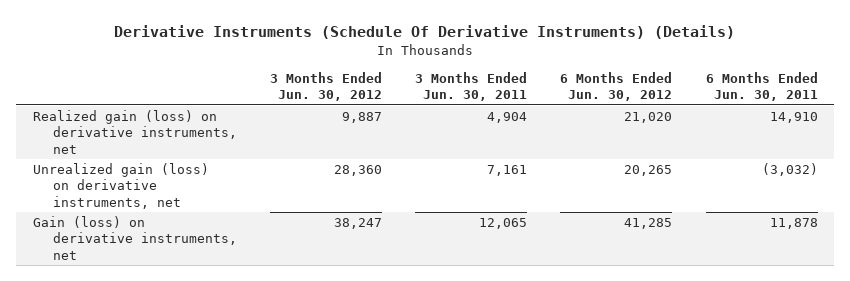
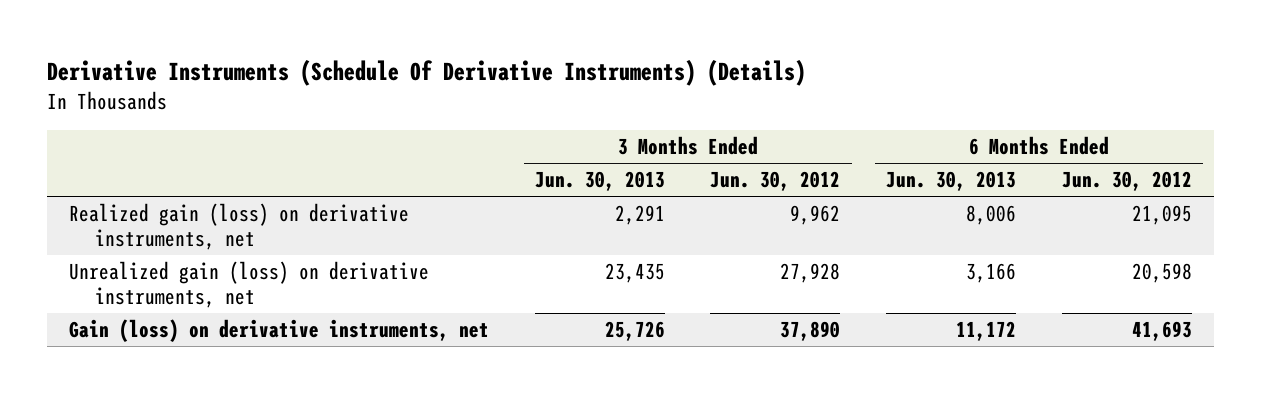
[415,71,528,102] 3 Months Ended Jun. 30, 2011 -> none
[705,71,818,102] 6 Months Ended Jun. 30, 2011 -> none
none -> [534,171,665,192] Jun. 30, 2013
none -> [886,171,1017,192] Jun. 30, 2013
[342,111,383,123] 9,887 -> [790,205,841,226] 9,962
[624,111,673,123] 21,020 -> [1131,205,1192,226] 21,095
[334,164,383,176] 28,360 -> [780,263,841,284] 27,928
[624,164,673,176] 20,265 -> [1131,263,1192,284] 20,598
[334,217,383,229] 38,247 -> [780,321,841,342] 37,890
[624,217,673,229] 41,285 -> [1131,321,1192,342] 41,693

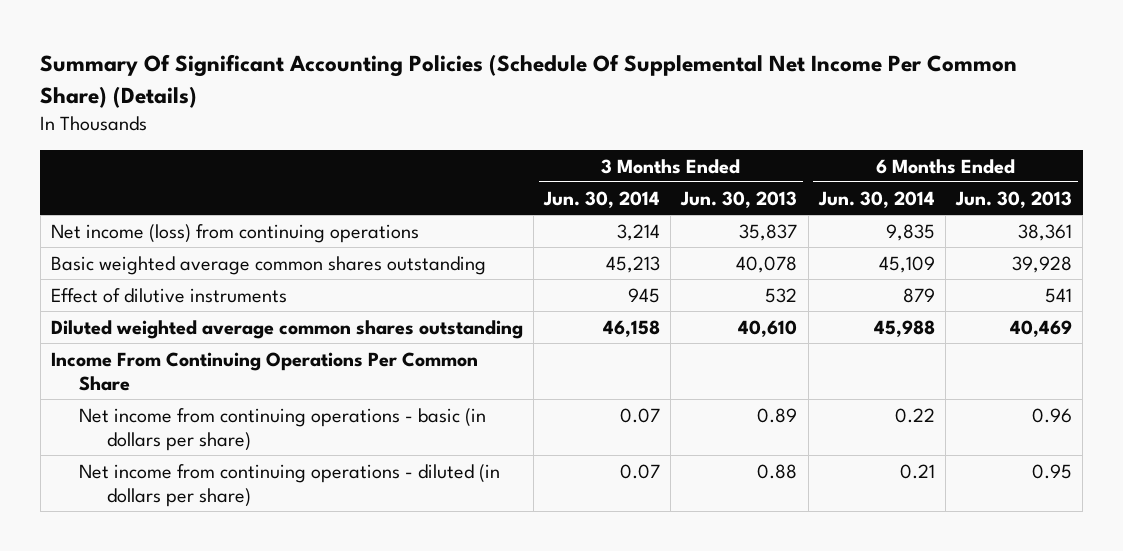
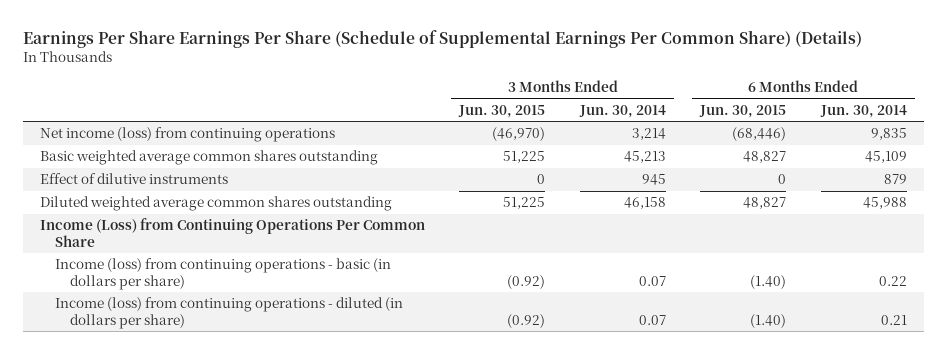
[40,54,1018,108] Summary Of Significant Accounting Policies (Schedule Of Supplemental Net Income Per Common Share) (Details) -> [22,29,862,48] Earnings Per Share Earnings Per Share (Schedule of Supplemental Earnings Per Common Share) (Details)
[680,190,798,208] Jun. 30, 2013 -> none
[955,190,1073,208] Jun. 30, 2013 -> none
none -> [458,104,546,118] Jun. 30, 2015
none -> [699,104,787,118] Jun. 30, 2015
[50,351,478,391] Income From Continuing Operations Per Common Share -> [39,218,425,247] Income (Loss) from Continuing Operations Per Common Share
[78,407,486,451] Net income from continuing operations - basic (in dollars per share) -> [55,258,392,290] Income (loss) from continuing operations - basic (in dollars per share)
[78,463,500,507] Net income from continuing operations - diluted (in dollars per share) -> [55,297,404,329] Income (loss) from continuing operations - diluted (in dollars per share)

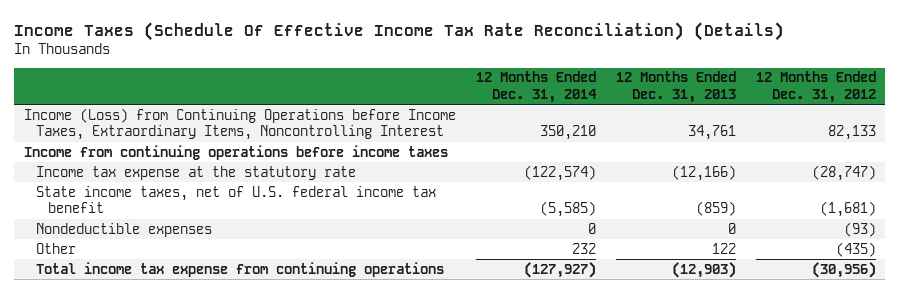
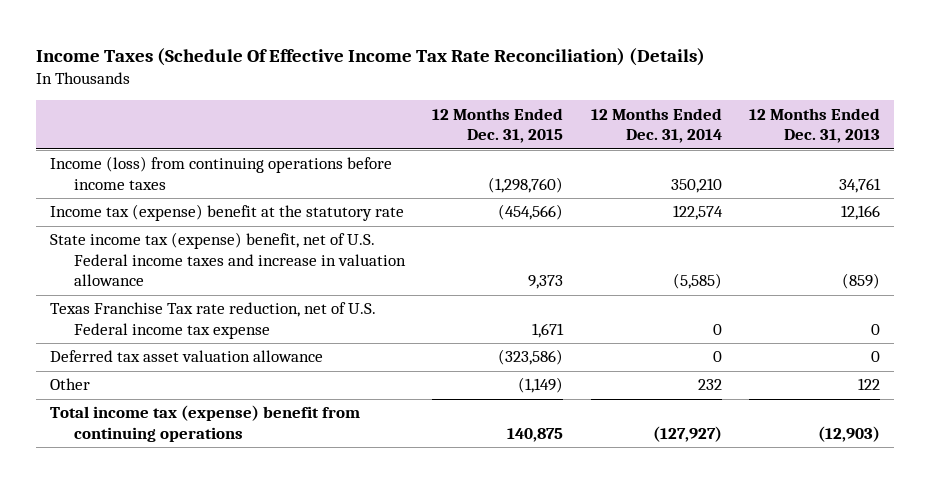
[755,71,876,103] 12 Months Ended Dec. 31, 2012 -> none
none -> [432,107,564,144] 12 Months Ended Dec. 31, 2015
[24,144,449,160] Income from continuing operations before income taxes -> none
[36,222,213,237] Nondeductible expenses -> none
[24,107,457,141] Income (Loss) from Continuing Operations before Income Taxes, Extraordinary Items, Noncontrolling Interest -> [50,156,393,190] Income (loss) from continuing operations before income taxes
[36,165,357,180] Income tax expense at the statutory rate -> [50,204,405,222] Income tax (expense) benefit at the statutory rate
[524,164,597,181] (122,574) -> [672,205,723,221] 122,574
[671,164,736,181] (12,166) -> [841,205,881,221] 12,166
[36,185,437,214] State income taxes, net of U.S. federal income tax benefit -> [50,232,407,287] State income tax (expense) benefit, net of U.S. Federal income taxes and increase in valuation allowance
none -> [50,302,377,339] Texas Franchise Tax rate reduction, net of U.S. Federal income tax expense
none -> [50,350,324,363] Deferred tax asset valuation allowance
[36,261,445,277] Total income tax expense from continuing operations -> [50,405,361,442] Total income tax (expense) benefit from continuing operations

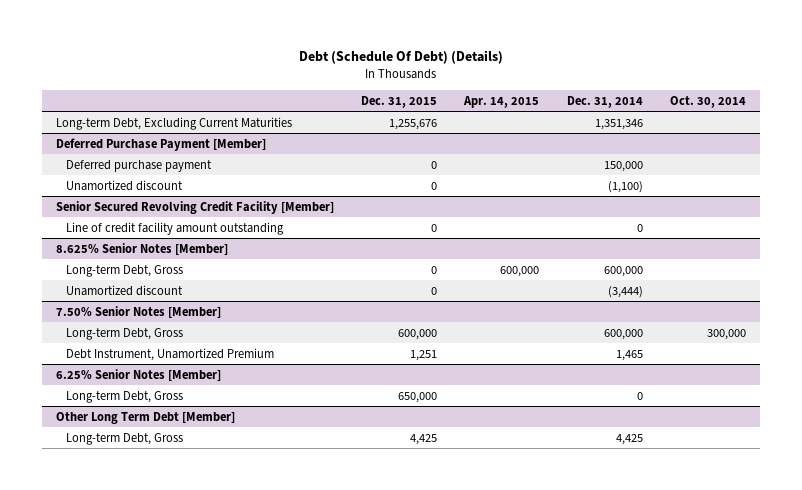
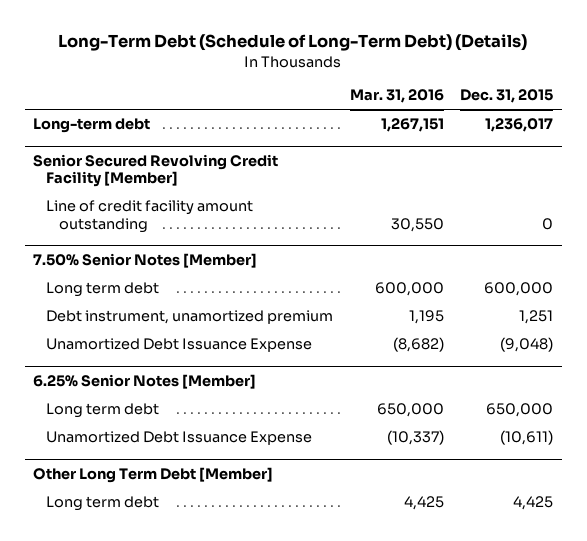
[298,50,503,65] Debt (Schedule Of Debt) (Details) -> [58,34,528,52] Long-Term Debt (Schedule of Long-Term Debt) (Details)
[463,95,540,108] Apr. 14, 2015 -> none
[566,95,643,108] Dec. 31, 2014 -> none
[669,95,746,108] Oct. 30, 2014 -> none
none -> [349,89,444,104] Mar. 31, 2016
[55,137,266,151] Deferred Purchase Payment [Member] -> none
[65,159,212,172] Deferred purchase payment -> none
[65,179,183,191] Unamortized discount -> none
[55,116,292,130] Long-term Debt, Excluding Current Maturities -> [33,118,151,134] Long-term debt
[389,118,438,130] 1,255,676 -> [485,118,554,133] 1,236,017
[55,242,228,255] 8.625% Senior Notes [Member] -> none
[65,264,183,277] Long-term Debt, Gross -> none
[65,284,183,296] Unamortized discount -> none
[65,327,183,340] Long-term Debt, Gross -> [46,282,160,298] Long term debt
[65,347,274,361] Debt Instrument, Unamortized Premium -> [46,310,334,325] Debt instrument, unamortized premium
none -> [46,338,313,353] Unamortized Debt Issuance Expense
[65,390,183,403] Long-term Debt, Gross -> [46,403,160,419] Long term debt
none -> [46,431,313,446] Unamortized Debt Issuance Expense
[65,432,183,445] Long-term Debt, Gross -> [46,496,160,512] Long term debt

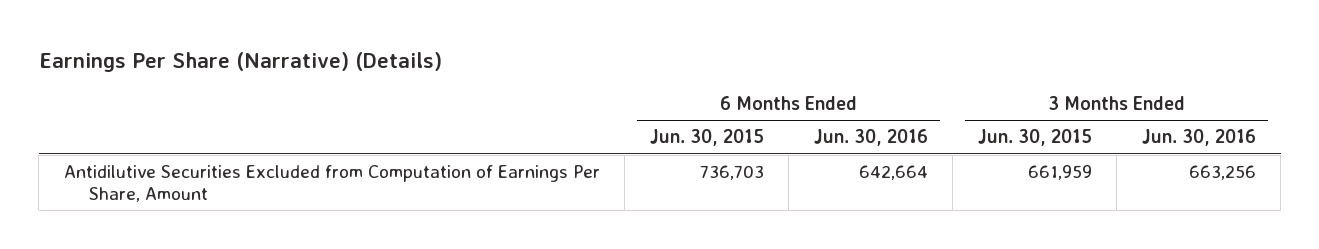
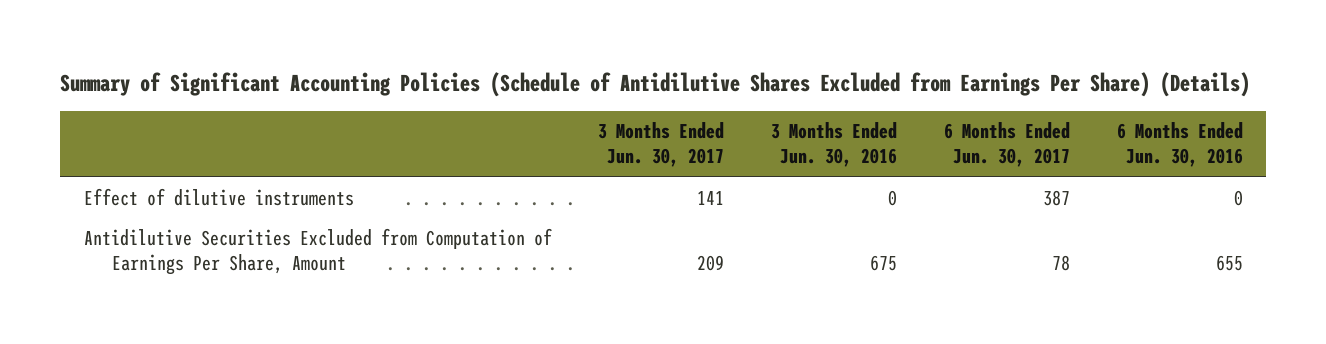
[38,52,442,73] Earnings Per Share (Narrative) (Details) -> [60,72,1251,98] Summary of Significant Accounting Policies (Schedule of Antidilutive Shares Excluded from Earnings Per Share) (Details)
[649,129,764,147] Jun. 30, 2015 -> none
[977,129,1092,147] Jun. 30, 2015 -> none
none -> [598,122,725,168] 3 Months Ended Jun. 30, 2017
none -> [943,122,1070,168] 6 Months Ended Jun. 30, 2017
none -> [83,188,354,207] Effect of dilutive instruments
[858,165,928,181] 642,664 -> [1215,255,1243,272] 655
[1188,165,1256,181] 663,256 -> [870,255,898,272] 675

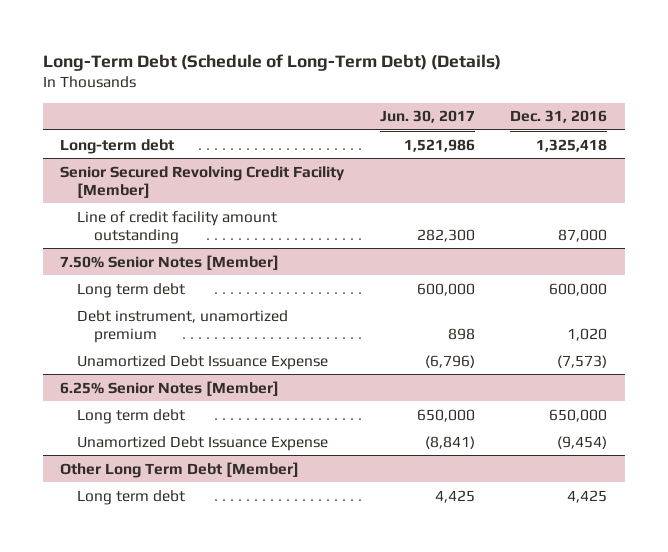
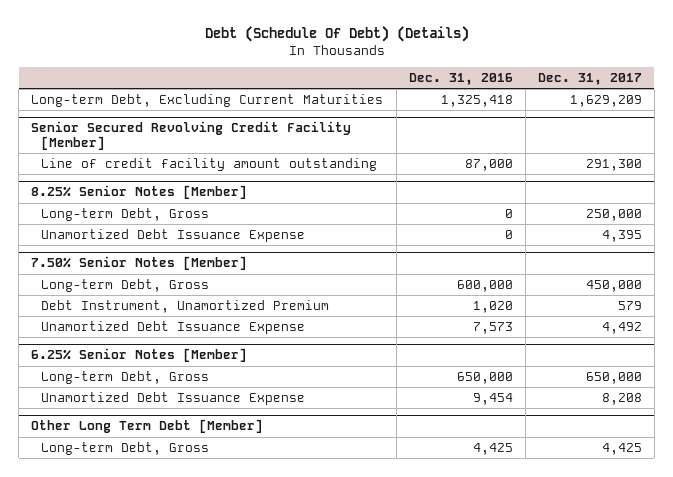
[42,53,501,71] Long-Term Debt (Schedule of Long-Term Debt) (Details) -> [204,26,469,43] Debt (Schedule Of Debt) (Details)
[379,110,475,124] Jun. 30, 2017 -> none
none -> [537,73,642,86] Dec. 31, 2017
[60,138,175,154] Long-term debt -> [31,93,384,107] Long-term Debt, Excluding Current Maturities
none -> [31,185,248,200] 8.25% Senior Notes [Member]
none -> [40,207,209,221] Long-term Debt, Gross
none -> [40,228,305,242] Unamortized Debt Issuance Expense
[77,282,186,298] Long term debt -> [40,278,209,292] Long-term Debt, Gross
[77,309,289,343] Debt instrument, unamortized premium -> [40,299,329,313] Debt Instrument, Unamortized Premium
[557,354,608,368] (7,573) -> [472,321,513,334] 7,573
[77,408,186,424] Long term debt -> [40,370,209,384] Long-term Debt, Gross
[557,435,608,449] (9,454) -> [472,392,513,405] 9,454
[77,489,186,505] Long term debt -> [40,441,209,455] Long-term Debt, Gross

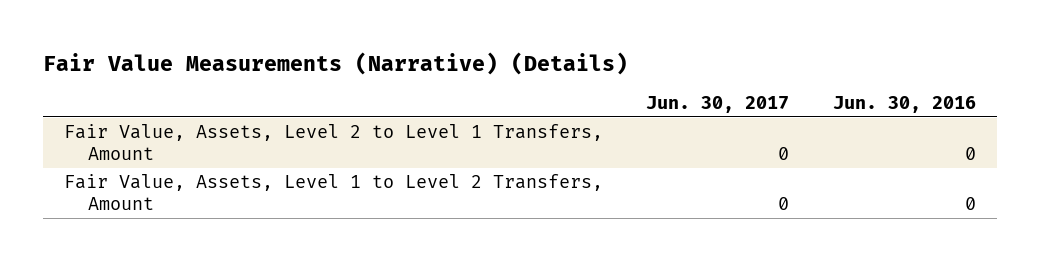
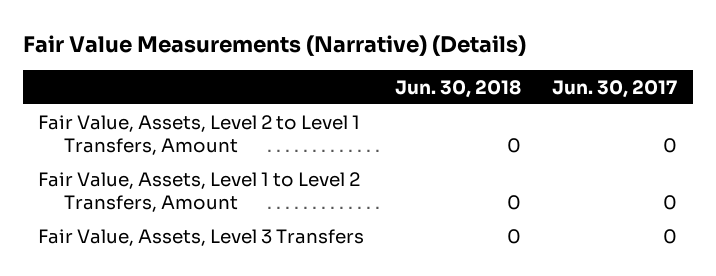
[832,96,976,114] Jun. 30, 2016 -> none
none -> [395,79,522,98] Jun. 30, 2018
none -> [38,228,365,246] Fair Value, Assets, Level 3 Transfers

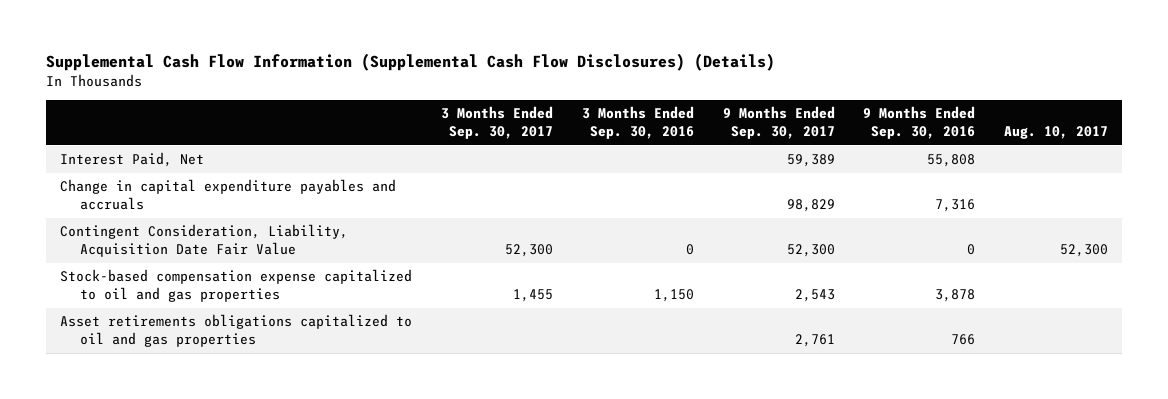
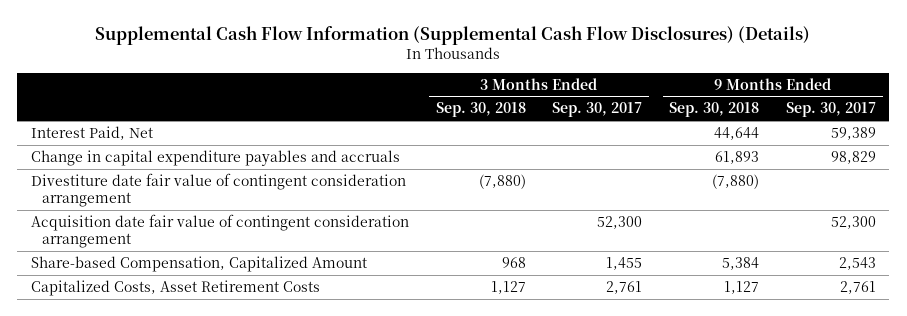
[581,106,694,140] 3 Months Ended Sep. 30, 2016 -> none
[863,106,976,140] 9 Months Ended Sep. 30, 2016 -> none
[1003,126,1108,140] Aug. 10, 2017 -> none
none -> [435,102,526,118] Sep. 30, 2018
none -> [669,102,760,118] Sep. 30, 2018
[60,314,413,348] Asset retirements obligations capitalized to oil and gas properties -> none
none -> [30,172,406,208] Divestiture date fair value of contingent consideration arrangement
[60,224,349,258] Contingent Consideration, Liability, Acquisition Date Fair Value -> [30,213,409,249] Acquisition date fair value of contingent consideration arrangement
[60,269,413,303] Stock-based compensation expense capitalized to oil and gas properties -> [30,255,367,272] Share-based Compensation, Capitalized Amount
none -> [30,279,320,296] Capitalized Costs, Asset Retirement Costs

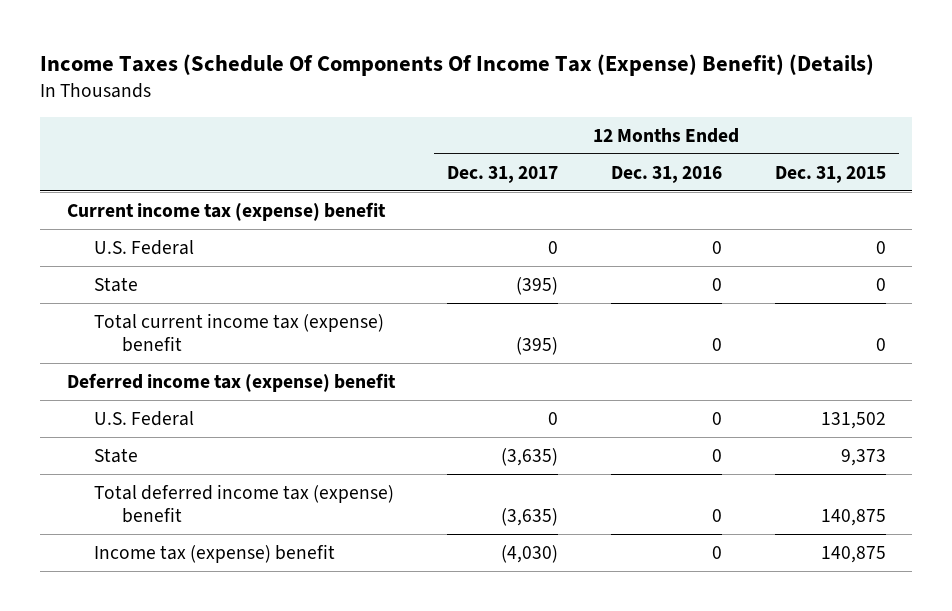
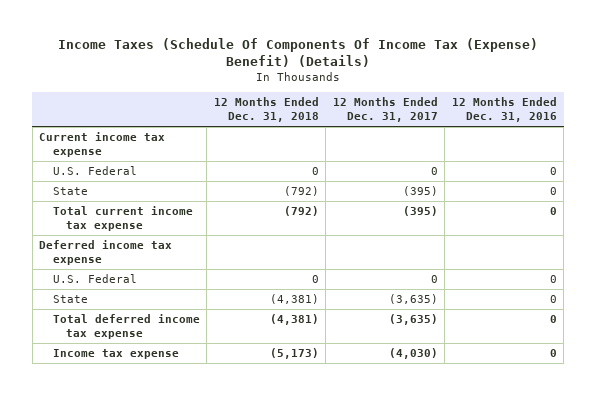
[774,165,886,183] Dec. 31, 2015 -> none
none -> [213,97,319,122] 12 Months Ended Dec. 31, 2018
[66,201,386,221] Current income tax (expense) benefit -> [39,132,166,157] Current income tax expense
[94,312,385,352] Total current income tax (expense) benefit -> [52,206,193,231] Total current income tax expense
[66,372,396,392] Deferred income tax (expense) benefit -> [39,240,173,265] Deferred income tax expense
[94,483,395,523] Total deferred income tax (expense) benefit -> [52,314,200,339] Total deferred income tax expense
[94,543,336,563] Income tax (expense) benefit -> [52,349,179,360] Income tax expense

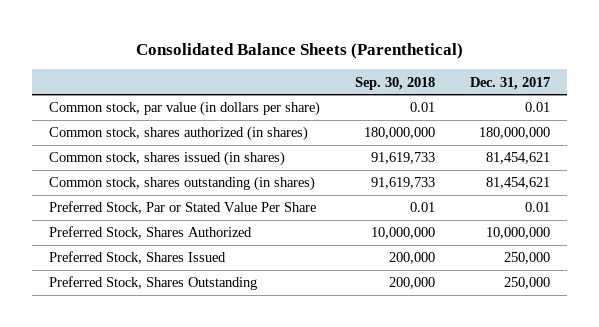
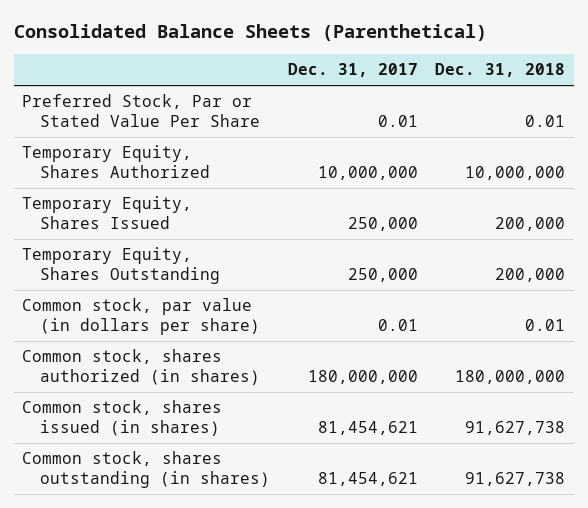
[355,76,436,90] Sep. 30, 2018 -> none
none -> [435,63,566,78] Dec. 31, 2018
[49,201,317,215] Preferred Stock, Par or Stated Value Per Share -> [22,94,260,128] Preferred Stock, Par or Stated Value Per Share
none -> [22,145,210,179] Temporary Equity, Shares Authorized
none -> [22,196,193,230] Temporary Equity, Shares Issued
none -> [22,247,220,285] Temporary Equity, Shares Outstanding
[49,226,253,240] Preferred Stock, Shares Authorized -> none
[49,251,227,265] Preferred Stock, Shares Issued -> none
[49,276,258,291] Preferred Stock, Shares Outstanding -> none

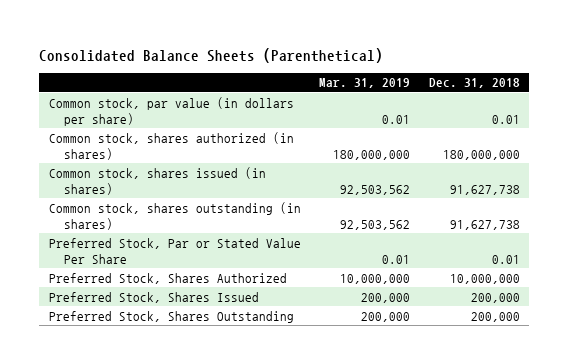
[287,63,418,78] Dec. 31, 2017 -> none
none -> [319,78,411,89] Mar. 31, 2019
[22,145,210,179] Temporary Equity, Shares Authorized -> none
[22,196,193,230] Temporary Equity, Shares Issued -> none
[22,247,220,285] Temporary Equity, Shares Outstanding -> none
[22,94,260,128] Preferred Stock, Par or Stated Value Per Share -> [48,237,301,264] Preferred Stock, Par or Stated Value Per Share
none -> [48,272,287,284] Preferred Stock, Shares Authorized
none -> [48,291,259,303] Preferred Stock, Shares Issued
none -> [48,310,294,323] Preferred Stock, Shares Outstanding

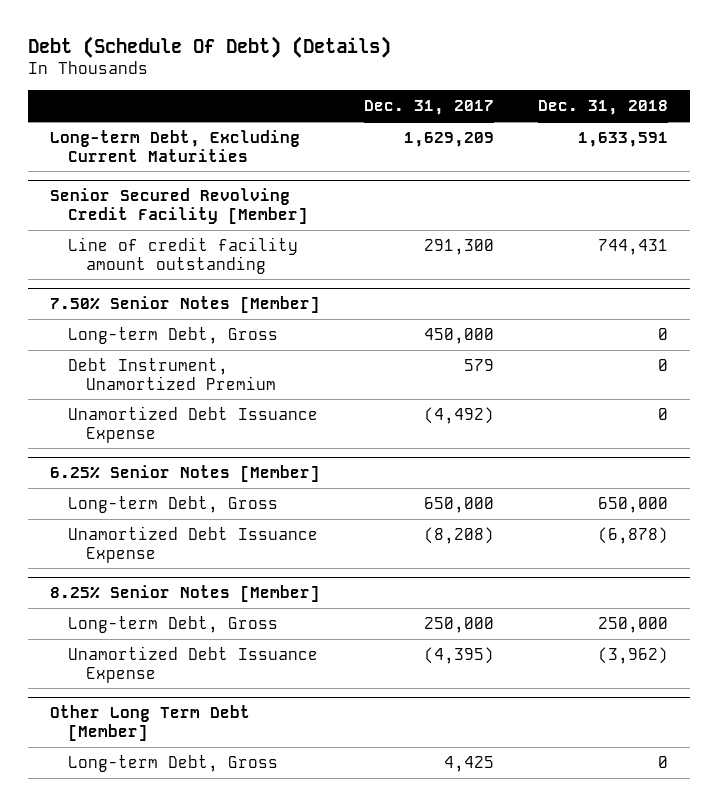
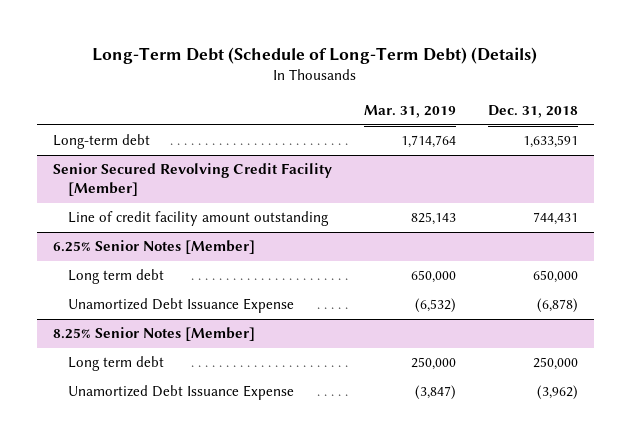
[27,35,391,58] Debt (Schedule Of Debt) (Details) -> [92,47,538,65] Long-Term Debt (Schedule of Long-Term Debt) (Details)
[364,100,495,116] Dec. 31, 2017 -> none
none -> [363,105,456,119] Mar. 31, 2019
[49,130,300,162] Long-term Debt, Excluding Current Maturities -> [52,134,150,150] Long-term debt
[49,296,320,314] 7.50% Senior Notes [Member] -> none
[68,327,279,345] Long-term Debt, Gross -> none
[68,358,277,390] Debt Instrument, Unamortized Premium -> none
[68,406,319,443] Unamortized Debt Issuance Expense -> none
[68,496,279,514] Long-term Debt, Gross -> [67,269,164,285] Long term debt
[68,616,279,634] Long-term Debt, Gross -> [67,356,164,372] Long term debt
[49,705,250,741] Other Long Term Debt [Member] -> none
[68,755,279,773] Long-term Debt, Gross -> none

